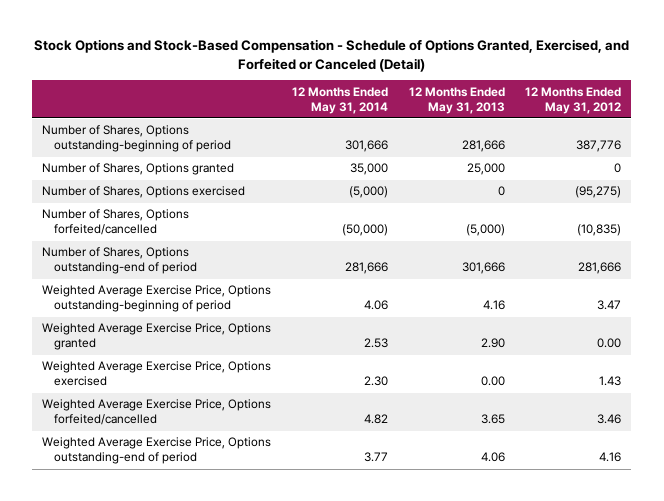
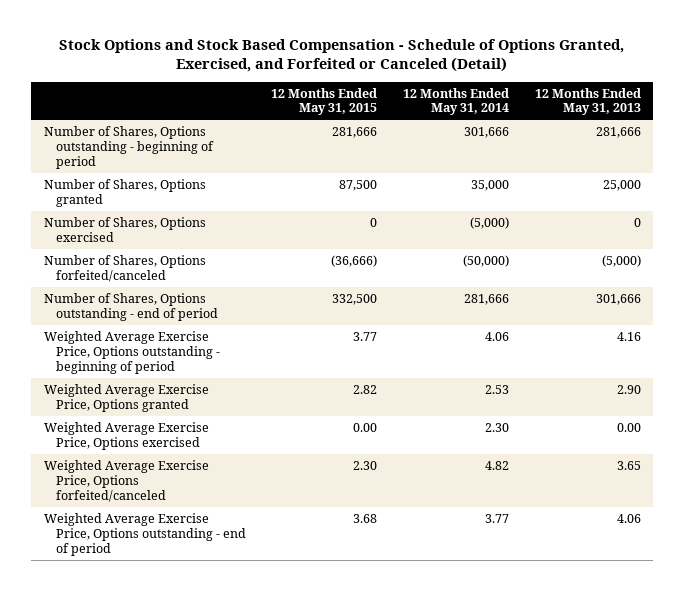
[33,39,629,72] Stock Options and Stock-Based Compensation - Schedule of Options Granted, Exercised, and Forfeited or Canceled (Detail) -> [59,39,625,73] Stock Options and Stock Based Compensation - Schedule of Options Granted, Exercised, and Forfeited or Canceled (Detail)
[525,86,622,114] 12 Months Ended May 31, 2012 -> none
none -> [271,87,378,116] 12 Months Ended May 31, 2015
[42,125,232,153] Number of Shares, Options outstanding-beginning of period -> [43,125,214,169] Number of Shares, Options outstanding - beginning of period
[42,209,190,236] Number of Shares, Options forfeited/cancelled -> [43,254,206,282] Number of Shares, Options forfeited/canceled
[42,247,198,275] Number of Shares, Options outstanding-end of period -> [43,292,218,321] Number of Shares, Options outstanding - end of period
[42,285,272,313] Weighted Average Exercise Price, Options outstanding-beginning of period -> [43,330,220,374] Weighted Average Exercise Price, Options outstanding - beginning of period
[42,399,272,426] Weighted Average Exercise Price, Options forfeited/cancelled -> [43,459,209,502] Weighted Average Exercise Price, Options forfeited/canceled
[42,437,272,465] Weighted Average Exercise Price, Options outstanding-end of period -> [43,512,246,556] Weighted Average Exercise Price, Options outstanding - end of period

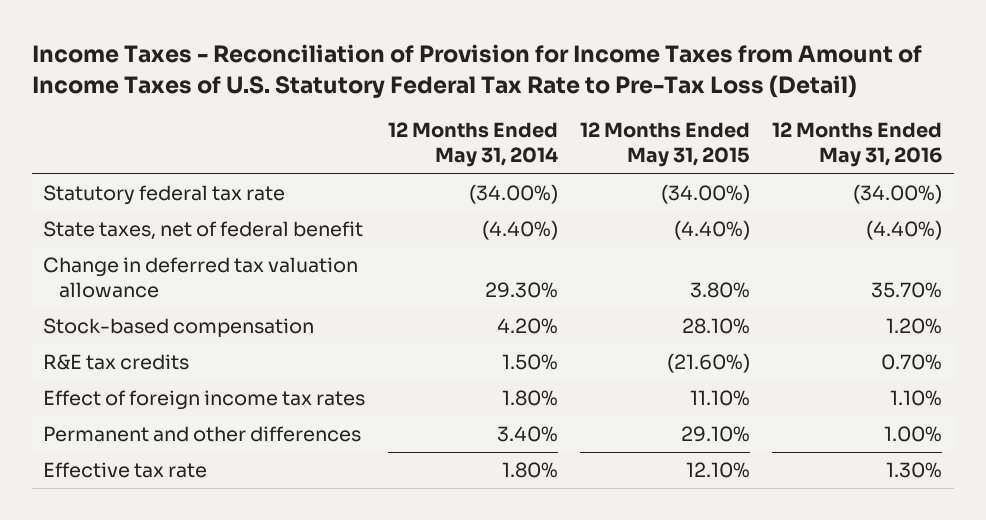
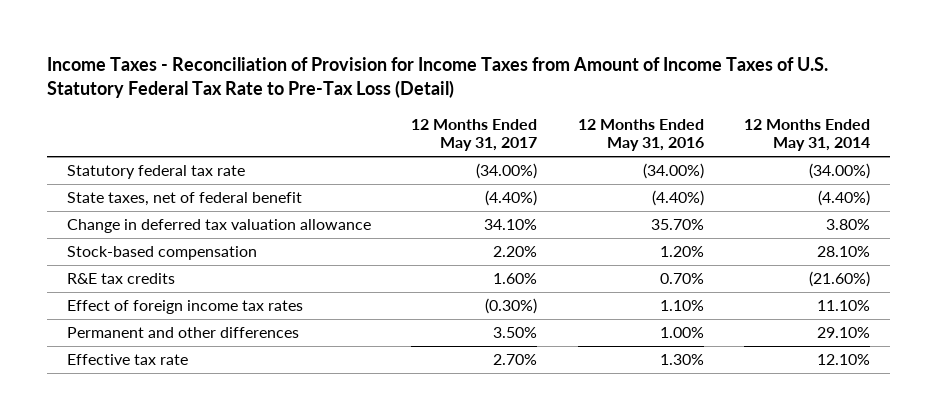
[580,122,751,168] 12 Months Ended May 31, 2015 -> none
none -> [411,118,538,152] 12 Months Ended May 31, 2017
[484,282,558,299] 29.30% -> [825,219,870,231] 3.80%
[496,318,558,335] 4.20% -> [816,246,870,258] 28.10%
[501,354,558,371] 1.50% -> [808,271,870,288] (21.60%)
[501,390,558,407] 1.80% -> [816,300,870,312] 11.10%
[496,426,558,443] 3.40% -> [816,327,870,339] 29.10%
[501,462,558,479] 1.80% -> [816,354,870,366] 12.10%

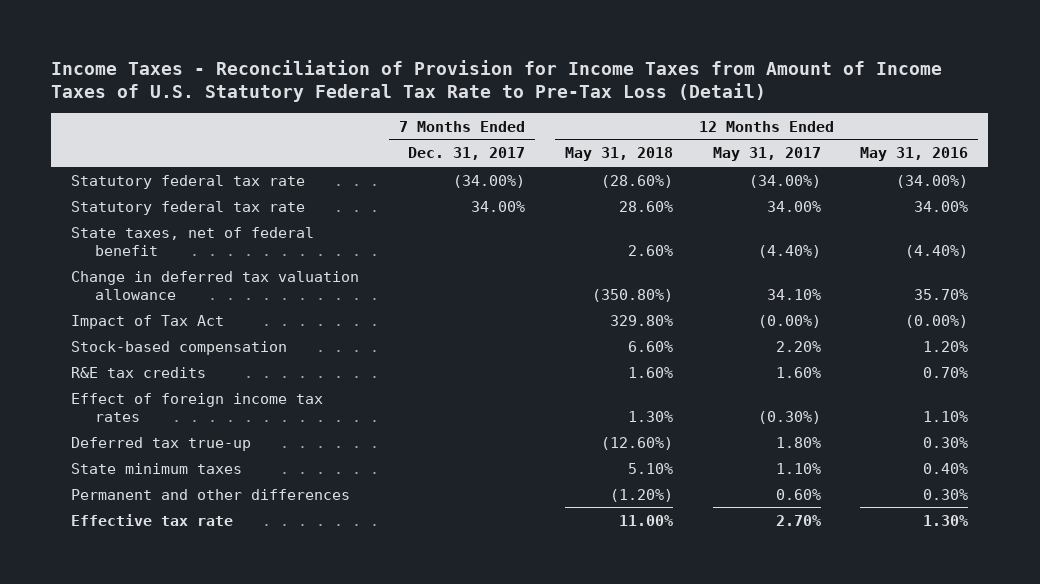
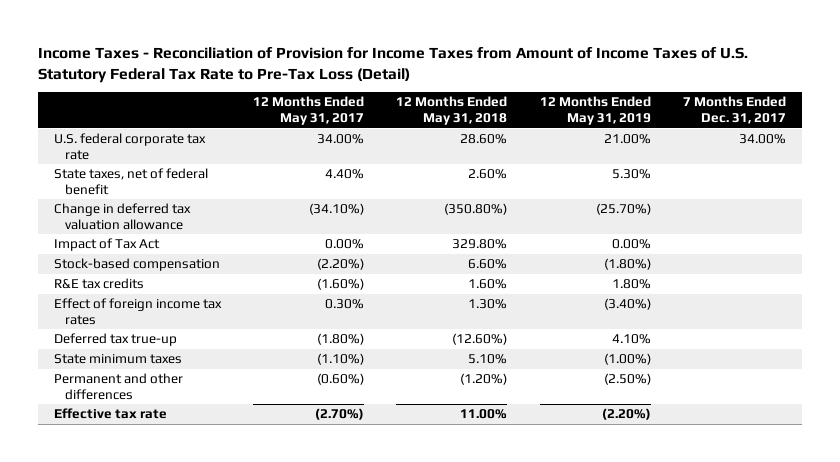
[860,147,969,162] May 31, 2016 -> none
none -> [539,96,651,126] 12 Months Ended May 31, 2019
[71,200,306,215] Statutory federal tax rate -> none
[71,174,306,189] Statutory federal tax rate -> [53,133,206,160] U.S. federal corporate tax rate
[452,174,525,188] (34.00%) -> [738,134,786,145] 34.00%
[600,174,673,188] (28.60%) -> [460,134,508,145] 28.60%
[748,174,821,188] (34.00%) -> [317,134,365,145] 34.00%
[757,244,821,258] (4.40%) -> [325,169,365,180] 4.40%
[766,288,821,300] 34.10% -> [309,203,365,216] (34.10%)
[757,314,821,328] (0.00%) -> [325,239,365,250] 0.00%
[775,340,821,352] 2.20% -> [317,258,365,271] (2.20%)
[775,366,821,378] 1.60% -> [317,278,365,291] (1.60%)
[757,410,821,424] (0.30%) -> [325,299,365,310] 0.30%
[775,436,821,448] 1.80% -> [317,333,365,346] (1.80%)
[775,462,821,474] 1.10% -> [317,353,365,366] (1.10%)
[775,488,821,500] 0.60% -> [317,373,365,386] (0.60%)
[775,514,821,526] 2.70% -> [315,408,365,421] (2.70%)

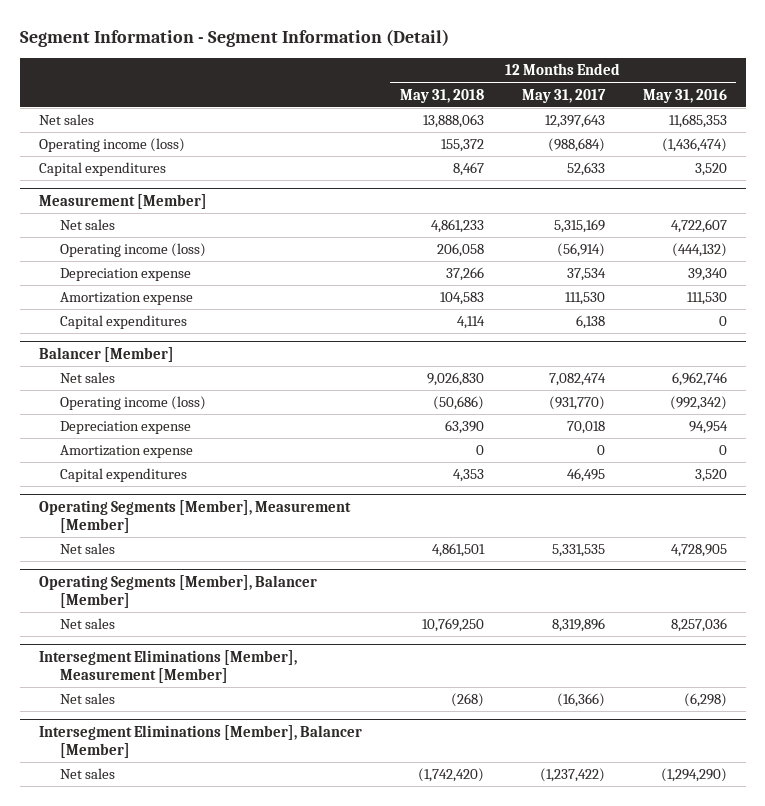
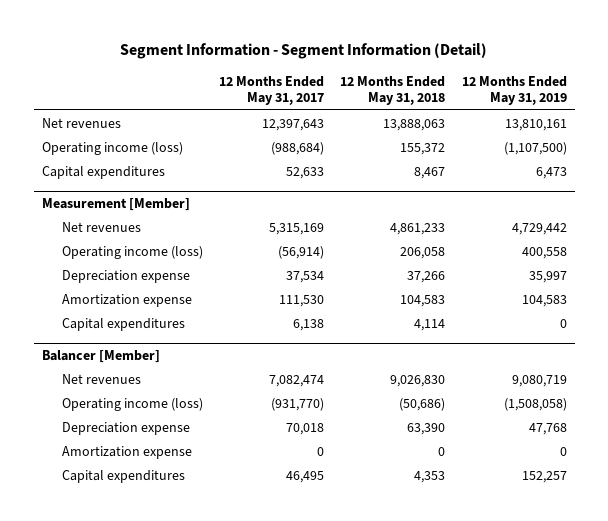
[642,88,727,103] May 31, 2016 -> none
none -> [461,76,567,106] 12 Months Ended May 31, 2019
[38,114,94,126] Net sales -> [41,117,121,128] Net revenues
[60,219,116,231] Net sales -> [62,221,142,232] Net revenues
[60,372,116,384] Net sales -> [62,373,142,384] Net revenues
[38,500,351,533] Operating Segments [Member], Measurement [Member] -> none
[60,543,116,555] Net sales -> none
[38,575,317,608] Operating Segments [Member], Balancer [Member] -> none
[60,618,116,630] Net sales -> none
[38,650,297,683] Intersegment Eliminations [Member], Measurement [Member] -> none
[60,693,116,705] Net sales -> none
[38,725,362,758] Intersegment Eliminations [Member], Balancer [Member] -> none
[60,768,116,780] Net sales -> none

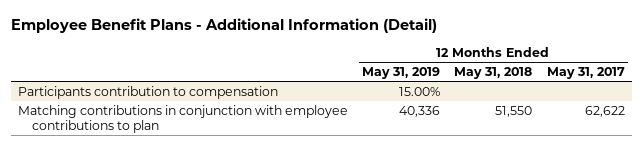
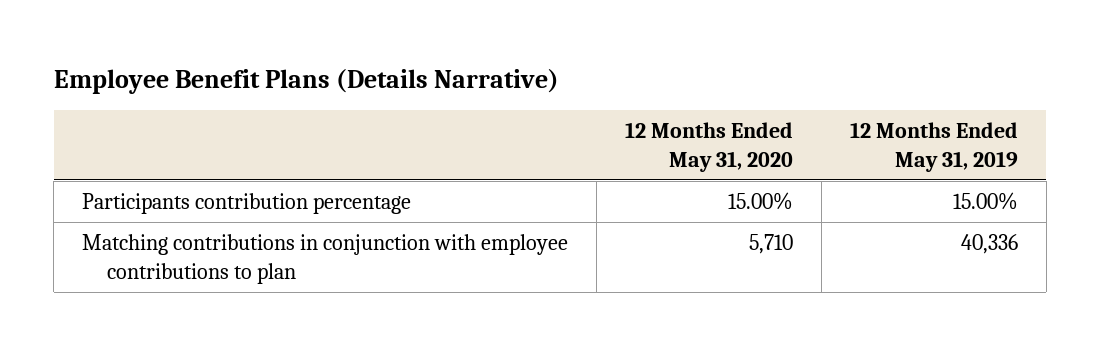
[10,18,437,34] Employee Benefit Plans - Additional Information (Detail) -> [53,69,559,95] Employee Benefit Plans (Details Narrative)
[454,66,533,79] May 31, 2018 -> none
[546,66,625,79] May 31, 2017 -> none
none -> [625,122,794,172] 12 Months Ended May 31, 2020
[17,85,278,99] Participants contribution to compensation -> [82,193,412,215] Participants contribution percentage

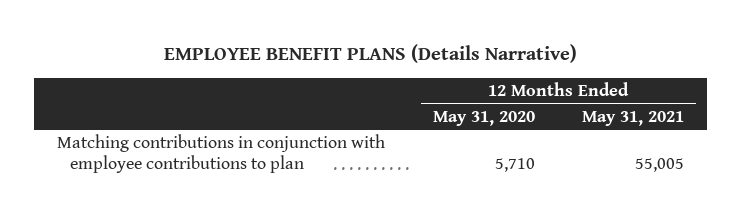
[53,69,559,95] Employee Benefit Plans (Details Narrative) -> [163,44,577,64] EMPLOYEE BENEFIT PLANS (Details Narrative)
[849,122,1018,172] 12 Months Ended May 31, 2019 -> none
none -> [581,110,684,126] May 31, 2021
[82,193,412,215] Participants contribution percentage -> none

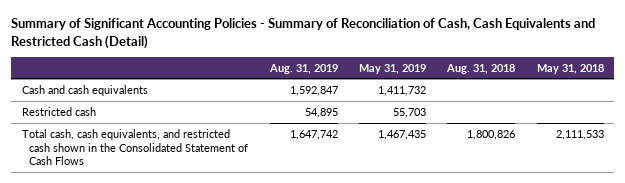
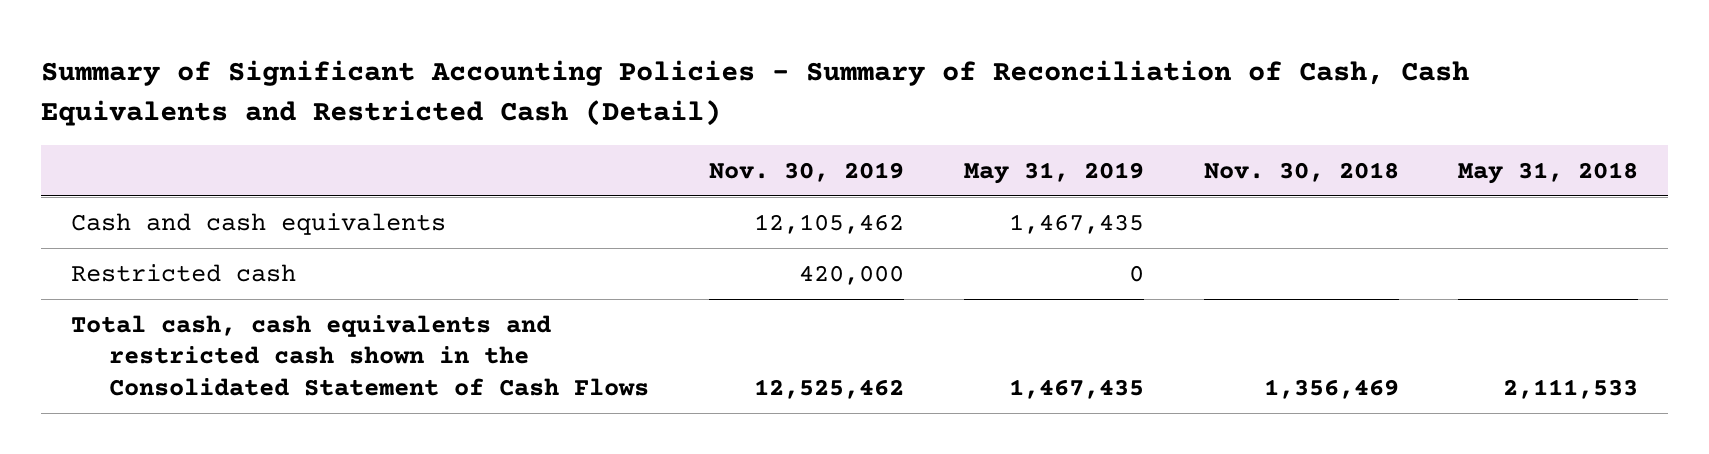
[268,63,338,74] Aug. 31, 2019 -> none
[446,63,516,74] Aug. 31, 2018 -> none
none -> [708,161,904,182] Nov. 30, 2019
none -> [1203,161,1399,182] Nov. 30, 2018
[378,85,427,96] 1,411,732 -> [1008,213,1144,234] 1,467,435
[393,107,427,118] 55,703 -> [1128,264,1144,282] 0
[21,128,249,166] Total cash, cash equivalents, and restricted cash shown in the Consolidated Statement of Cash Flows -> [70,314,649,396] Total cash, cash equivalents and restricted cash shown in the Consolidated Statement of Cash Flows

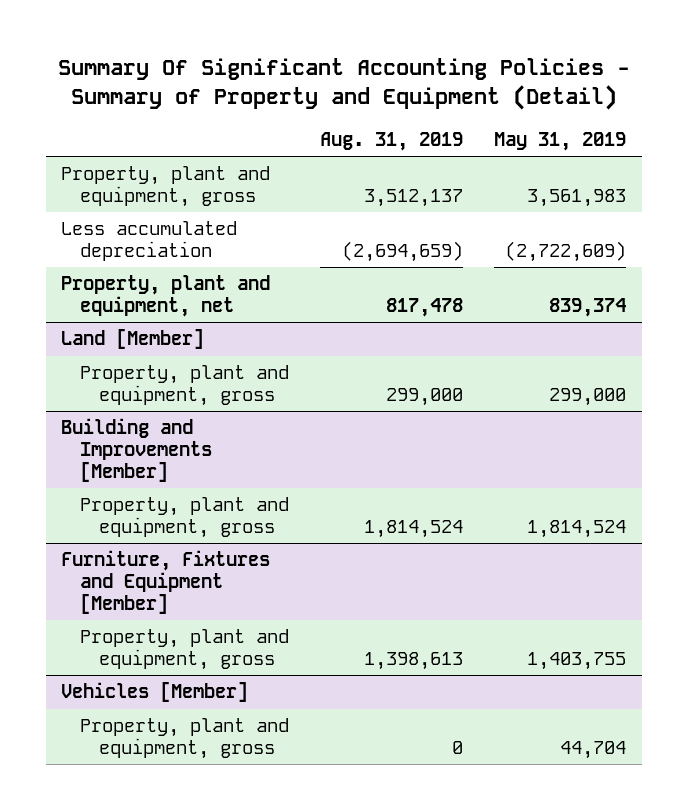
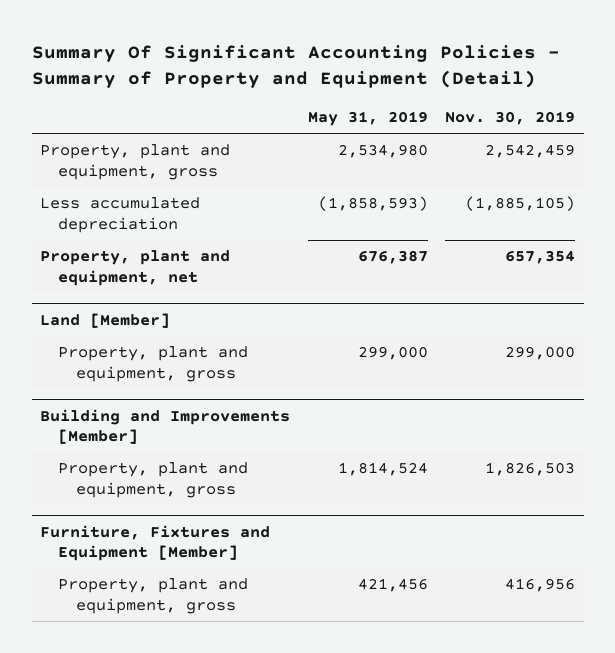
[320,131,464,151] Aug. 31, 2019 -> none
none -> [445,111,576,126] Nov. 30, 2019
[527,189,627,208] 3,561,983 -> [337,144,428,159] 2,534,980
[505,241,627,263] (2,722,609) -> [317,196,428,212] (1,858,593)
[549,298,627,318] 839,374 -> [357,250,428,265] 676,387
[61,682,249,703] Vehicles [Member] -> none
[79,718,289,760] Property, plant and equipment, gross -> none
[527,652,627,671] 1,403,755 -> [357,578,428,593] 421,456

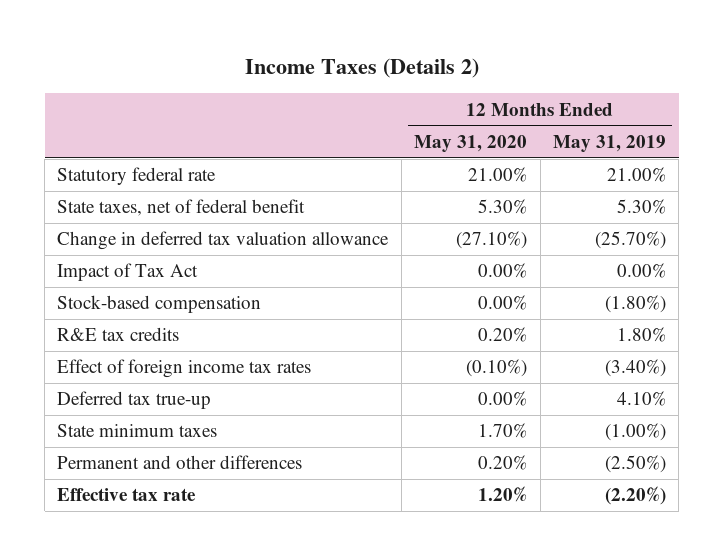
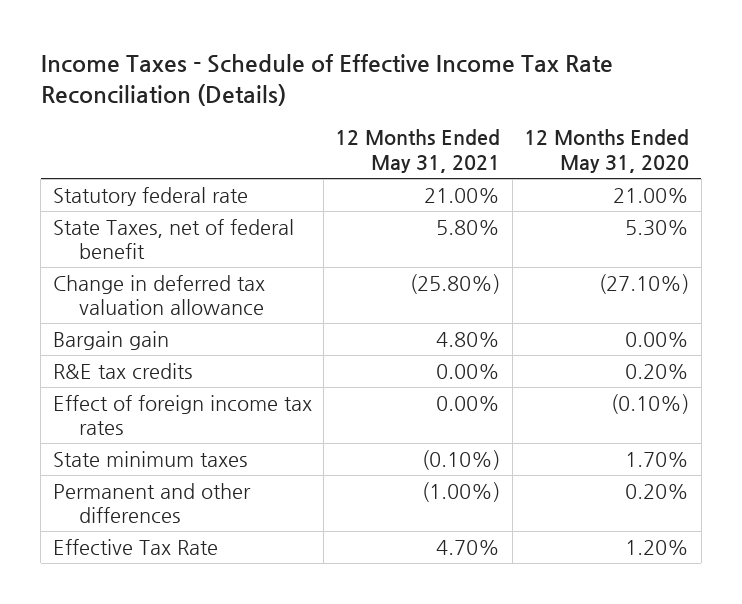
[244,58,479,79] Income Taxes (Details 2) -> [40,54,613,106] Income Taxes - Schedule of Effective Income Tax Rate Reconciliation (Details)
[552,134,666,152] May 31, 2019 -> none
none -> [335,129,501,174] 12 Months Ended May 31, 2021
[57,199,306,217] State taxes, net of federal benefit -> [52,218,294,260] State Taxes, net of federal benefit
[57,263,199,282] Impact of Tax Act -> none
[57,295,262,314] Stock-based compensation -> none
none -> [52,330,169,350] Bargain gain
[57,391,212,410] Deferred tax true-up -> none
[57,488,197,502] Effective tax rate -> [52,538,218,555] Effective Tax Rate

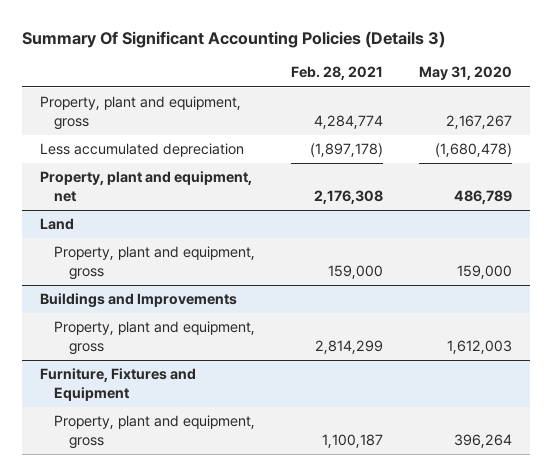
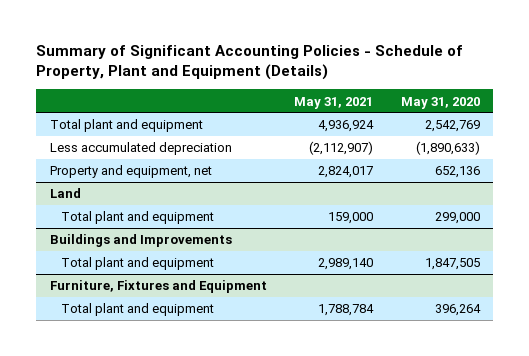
[21,30,445,48] Summary Of Significant Accounting Policies (Details 3) -> [36,45,464,81] Summary of Significant Accounting Policies - Schedule of Property, Plant and Equipment (Details)
[291,66,384,81] Feb. 28, 2021 -> none
none -> [294,96,374,109] May 31, 2021
[39,96,241,130] Property, plant and equipment, gross -> [49,119,203,133] Total plant and equipment
[445,114,512,129] 2,167,267 -> [424,120,480,133] 2,542,769
[434,143,512,158] (1,680,478) -> [415,141,480,156] (1,890,633)
[39,171,252,202] Property, plant and equipment, net -> [49,165,212,179] Property and equipment, net
[453,189,512,204] 486,789 -> [434,166,480,179] 652,136
[54,246,256,280] Property, plant and equipment, gross -> [61,211,215,225] Total plant and equipment
[456,264,512,279] 159,000 -> [434,212,480,225] 299,000
[54,321,256,355] Property, plant and equipment, gross -> [61,257,215,271] Total plant and equipment
[446,339,512,354] 1,612,003 -> [424,258,480,271] 1,847,505
[54,415,256,449] Property, plant and equipment, gross -> [61,303,215,317] Total plant and equipment

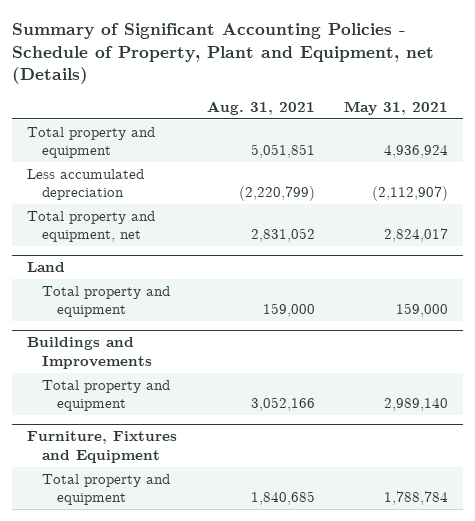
[36,45,464,81] Summary of Significant Accounting Policies - Schedule of Property, Plant and Equipment (Details) -> [12,22,435,85] Summary of Significant Accounting Policies - Schedule of Property, Plant and Equipment, net (Details)
[400,96,480,109] May 31, 2020 -> none
none -> [206,100,315,115] Aug. 31, 2021
[49,119,203,133] Total plant and equipment -> [27,127,156,159] Total property and equipment
[49,165,212,179] Property and equipment, net -> [27,211,156,243] Total property and equipment, net
[61,211,215,225] Total plant and equipment -> [41,286,170,318] Total property and equipment
[61,257,215,271] Total plant and equipment -> [41,380,170,412] Total property and equipment
[61,303,215,317] Total plant and equipment -> [41,474,170,506] Total property and equipment

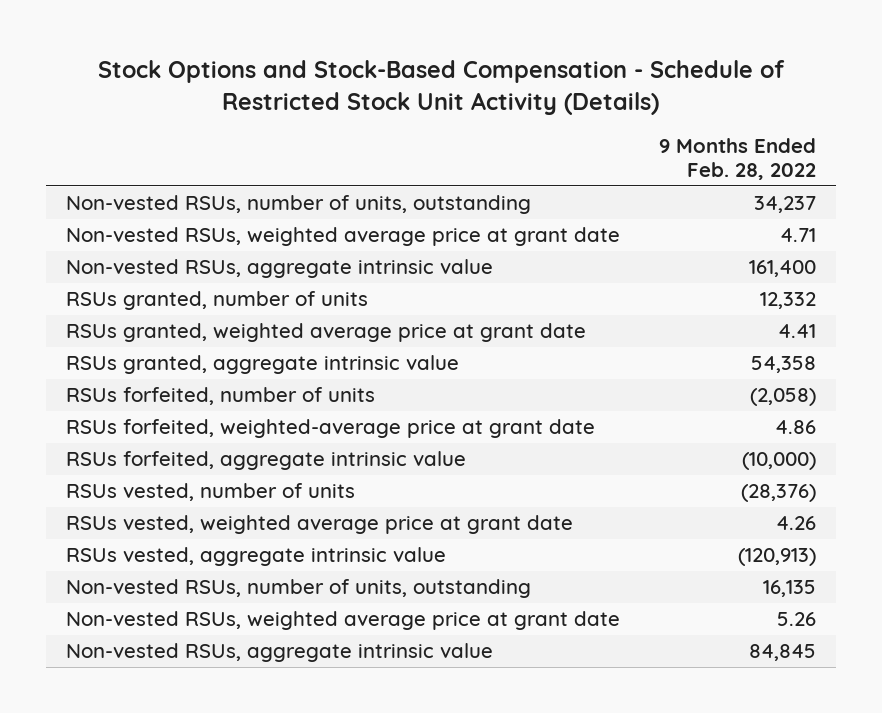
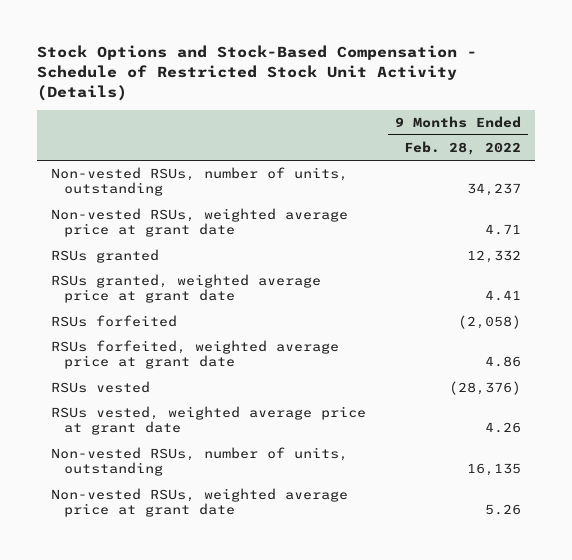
[65,259,493,279] Non-vested RSUs, aggregate intrinsic value -> none
[65,291,368,311] RSUs granted, number of units -> [51,249,160,264] RSUs granted
[65,355,459,375] RSUs granted, aggregate intrinsic value -> none
[65,451,466,471] RSUs forfeited, aggregate intrinsic value -> none
[65,387,375,406] RSUs forfeited, number of units -> [51,315,178,328] RSUs forfeited
[65,419,595,439] RSUs forfeited, weighted-average price at grant date -> [51,340,340,370] RSUs forfeited, weighted average price at grant date
[65,483,355,502] RSUs vested, number of units -> [51,381,151,394] RSUs vested
[65,547,446,567] RSUs vested, aggregate intrinsic value -> none
[65,643,493,663] Non-vested RSUs, aggregate intrinsic value -> none

